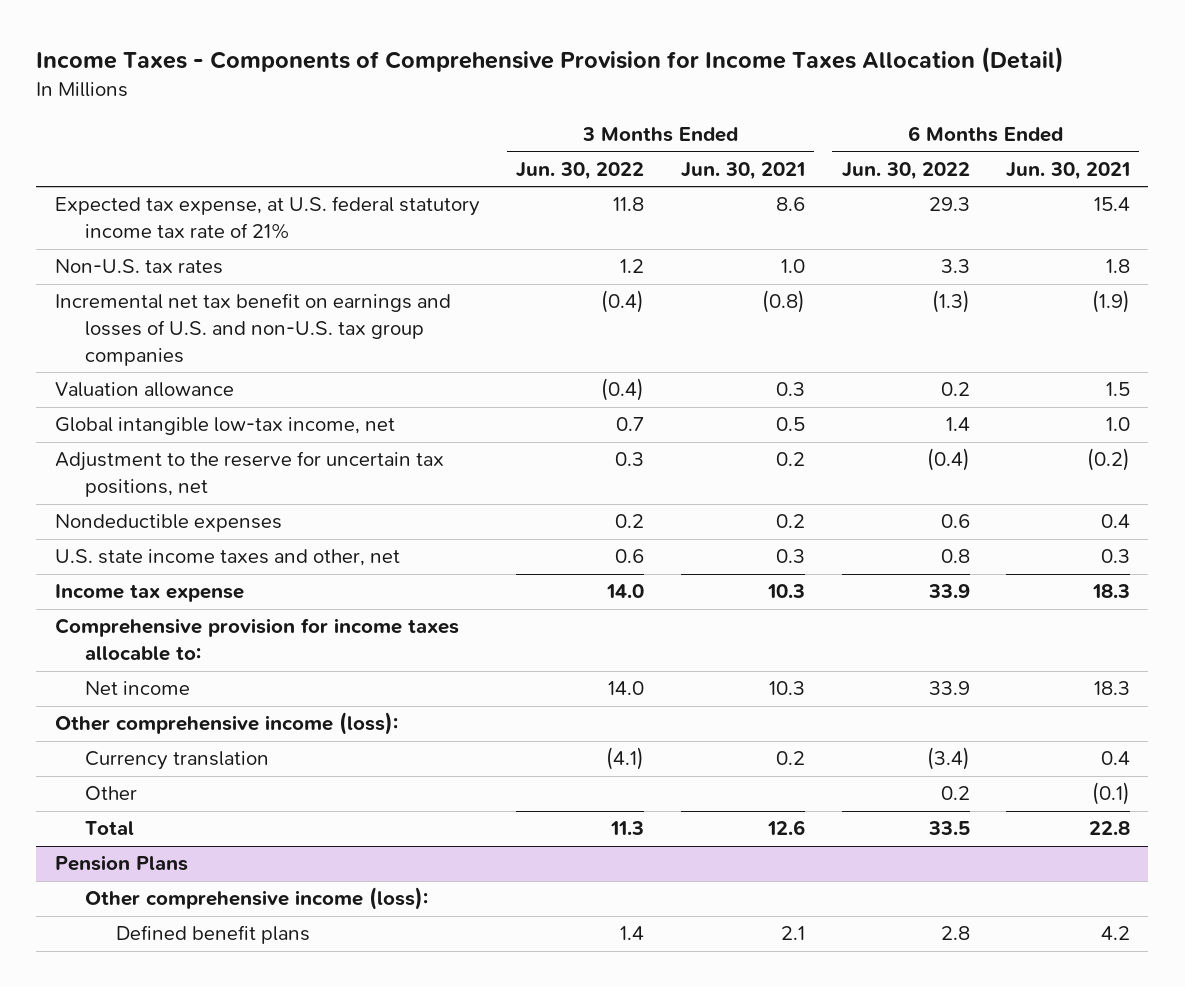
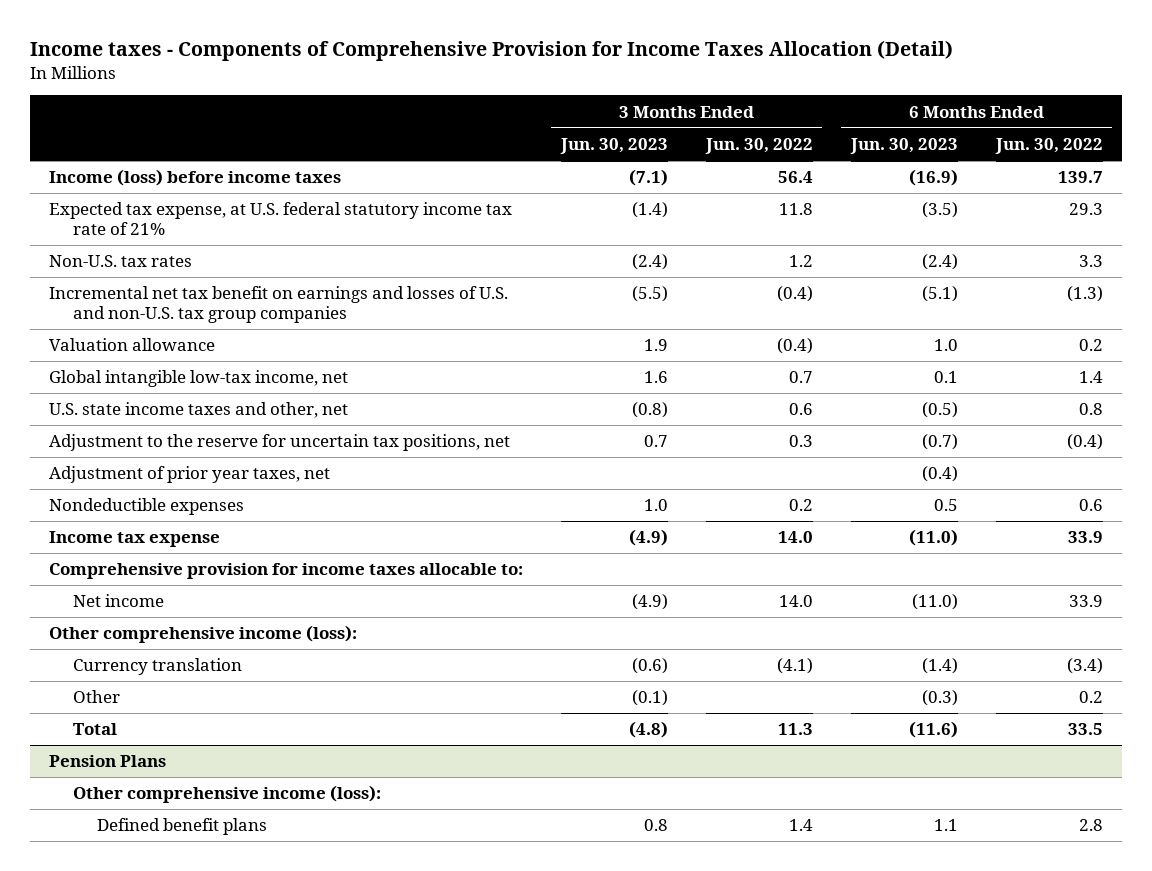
[36,47,1065,74] Income Taxes - Components of Comprehensive Provision for Income Taxes Allocation (Detail) -> [29,40,953,62] Income taxes - Components of Comprehensive Provision for Income Taxes Allocation (Detail)
[680,161,805,180] Jun. 30, 2021 -> none
[1006,161,1131,180] Jun. 30, 2021 -> none
none -> [559,138,668,155] Jun. 30, 2023
none -> [849,138,958,155] Jun. 30, 2023
none -> [48,169,341,187] Income (loss) before income taxes
[54,549,400,567] U.S. state income taxes and other, net -> [48,402,348,419] U.S. state income taxes and other, net
none -> [48,466,330,484] Adjustment of prior year taxes, net

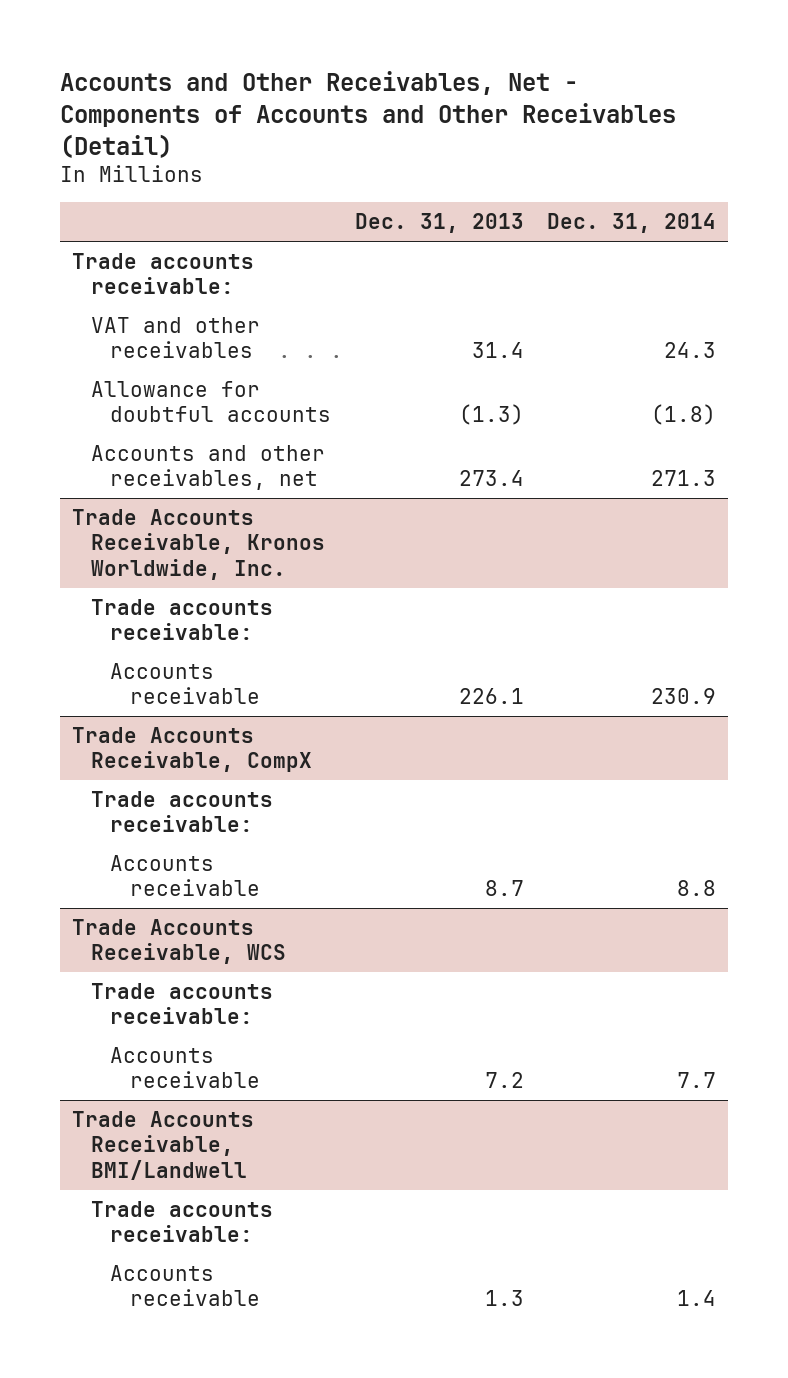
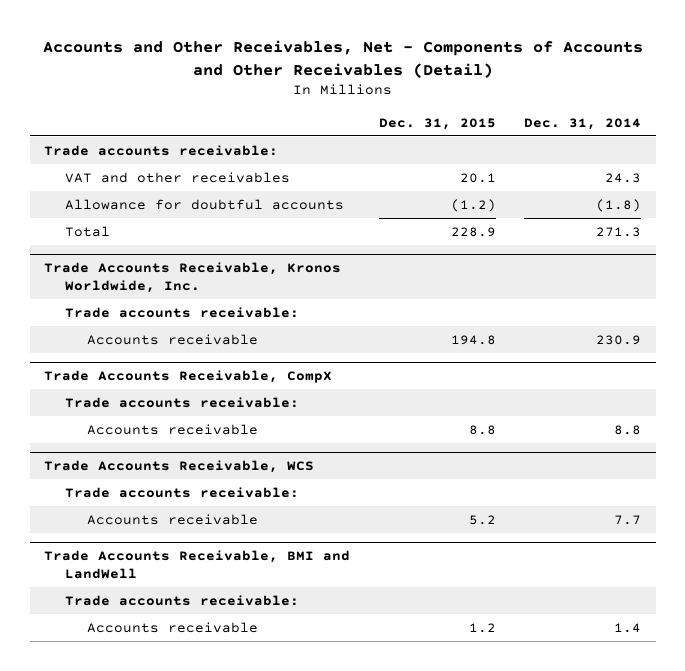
[354,213,524,234] Dec. 31, 2013 -> none
none -> [378,117,496,130] Dec. 31, 2015
[90,444,325,491] Accounts and other receivables, net -> [65,225,111,237] Total
[71,1110,254,1180] Trade Accounts Receivable, BMI/Landwell -> [43,549,350,580] Trade Accounts Receivable, BMI and LandWell

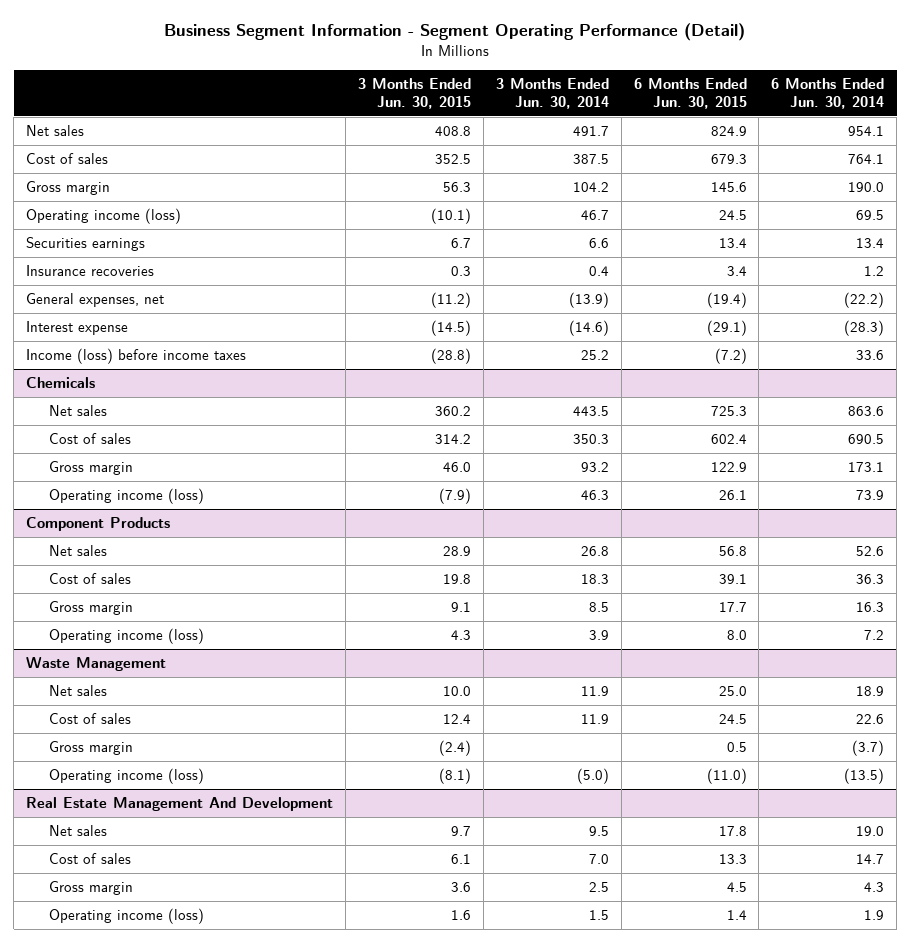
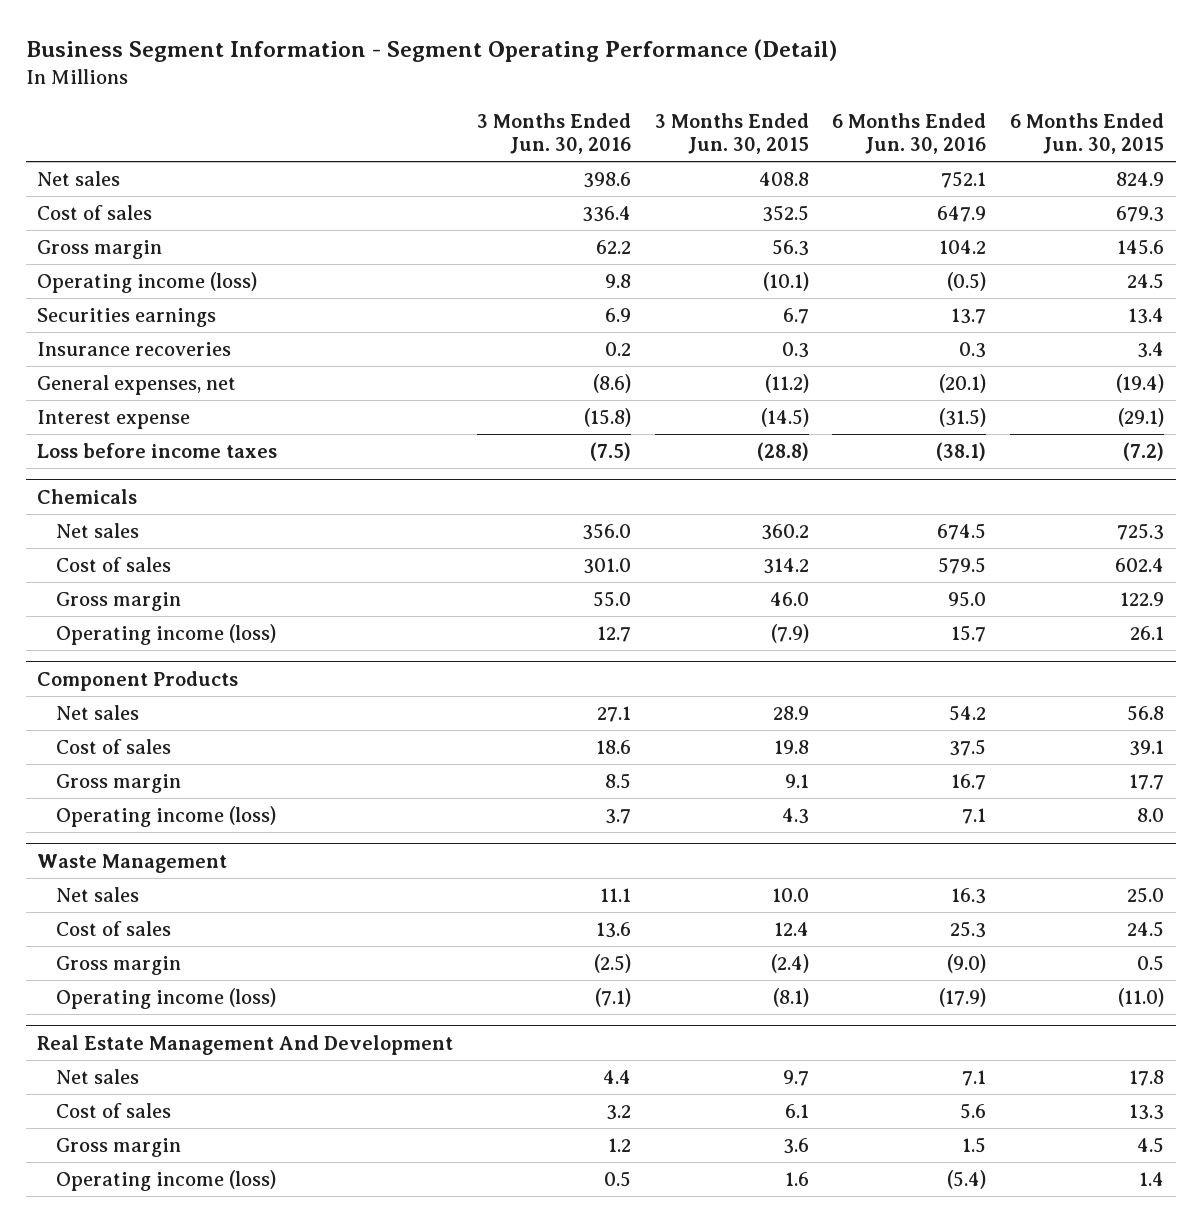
[495,78,609,109] 3 Months Ended Jun. 30, 2014 -> none
[771,78,885,109] 6 Months Ended Jun. 30, 2014 -> none
none -> [477,113,632,155] 3 Months Ended Jun. 30, 2016
none -> [832,113,987,155] 6 Months Ended Jun. 30, 2016
[26,347,247,364] Income (loss) before income taxes -> [37,442,278,458] Loss before income taxes

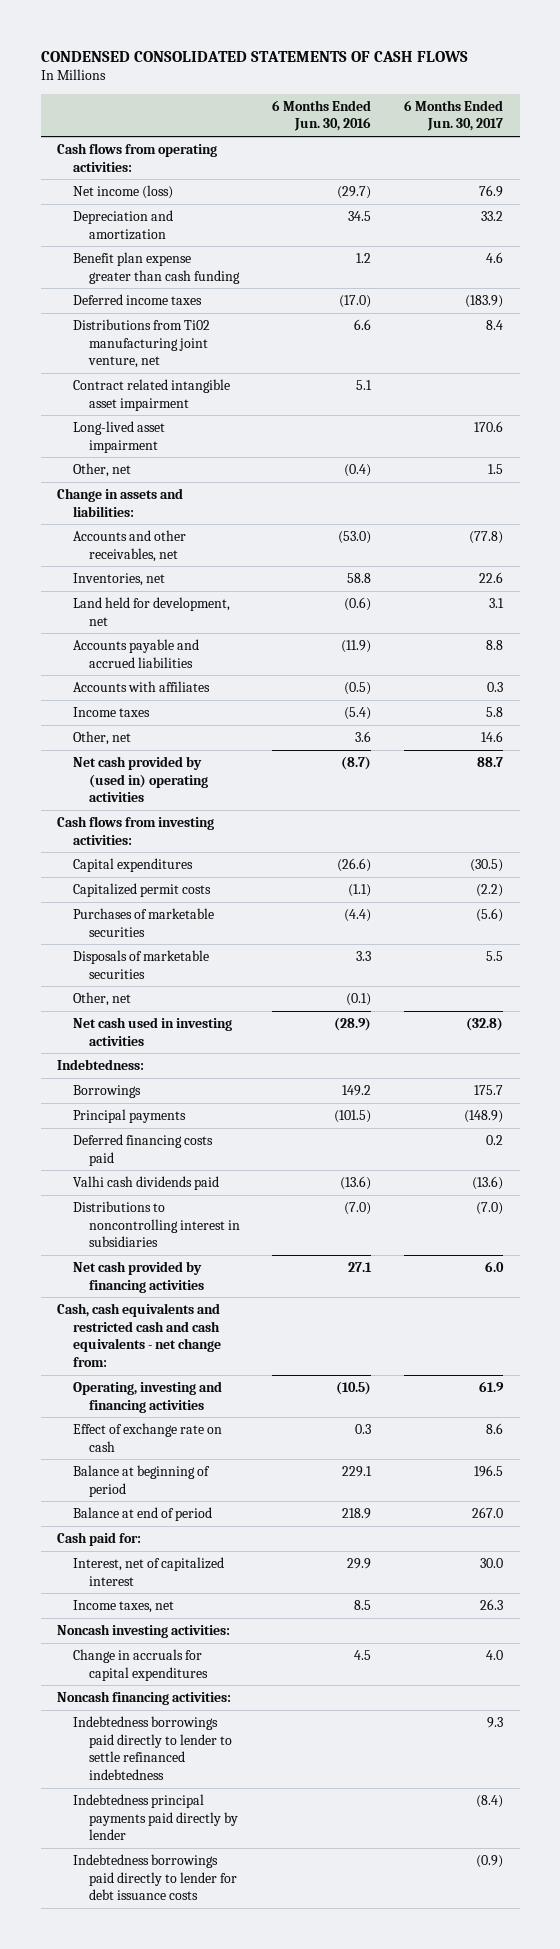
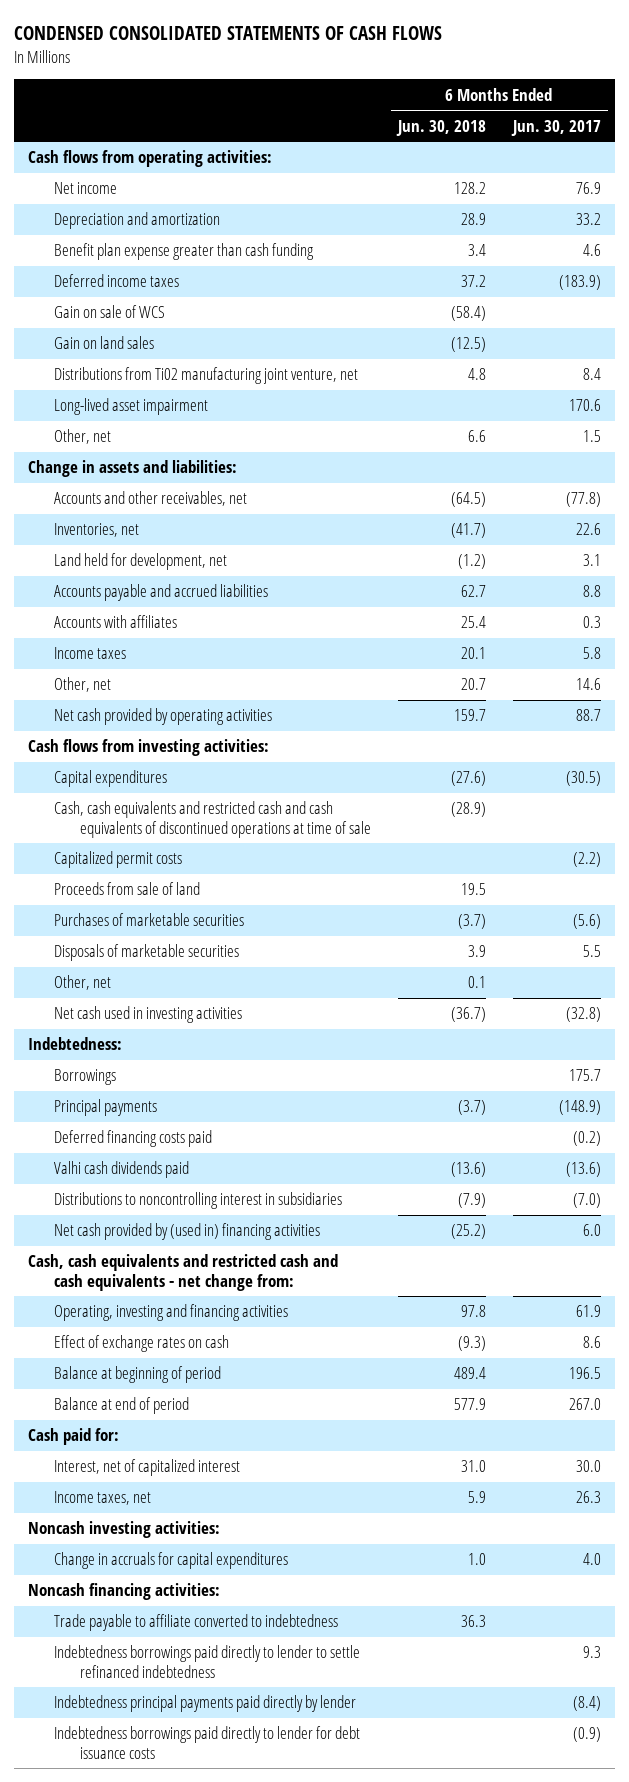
[272,99,372,132] 6 Months Ended Jun. 30, 2016 -> none
none -> [395,119,486,136] Jun. 30, 2018
[72,185,173,200] Net income (loss) -> [53,182,117,195] Net income
none -> [53,305,165,319] Gain on sale of WCS
none -> [53,336,154,350] Gain on land sales
[72,379,230,411] Contract related intangible asset impairment -> none
[72,756,208,803] Net cash provided by (used in) operating activities -> [53,708,272,726] Net cash provided by operating activities
none -> [53,801,371,838] Cash, cash equivalents and restricted cash and cash equivalents of discontinued operations at time of sale
none -> [53,882,200,896] Proceeds from sale of land
[486,1135,504,1146] 0.2 -> [573,1131,602,1147] (0.2)
[72,1261,204,1293] Net cash provided by financing activities -> [53,1223,320,1241] Net cash provided by (used in) financing activities
[72,1423,222,1452] Effect of exchange rate on cash -> [53,1335,229,1353] Effect of exchange rates on cash
none -> [53,1614,338,1632] Trade payable to affiliate converted to indebtedness

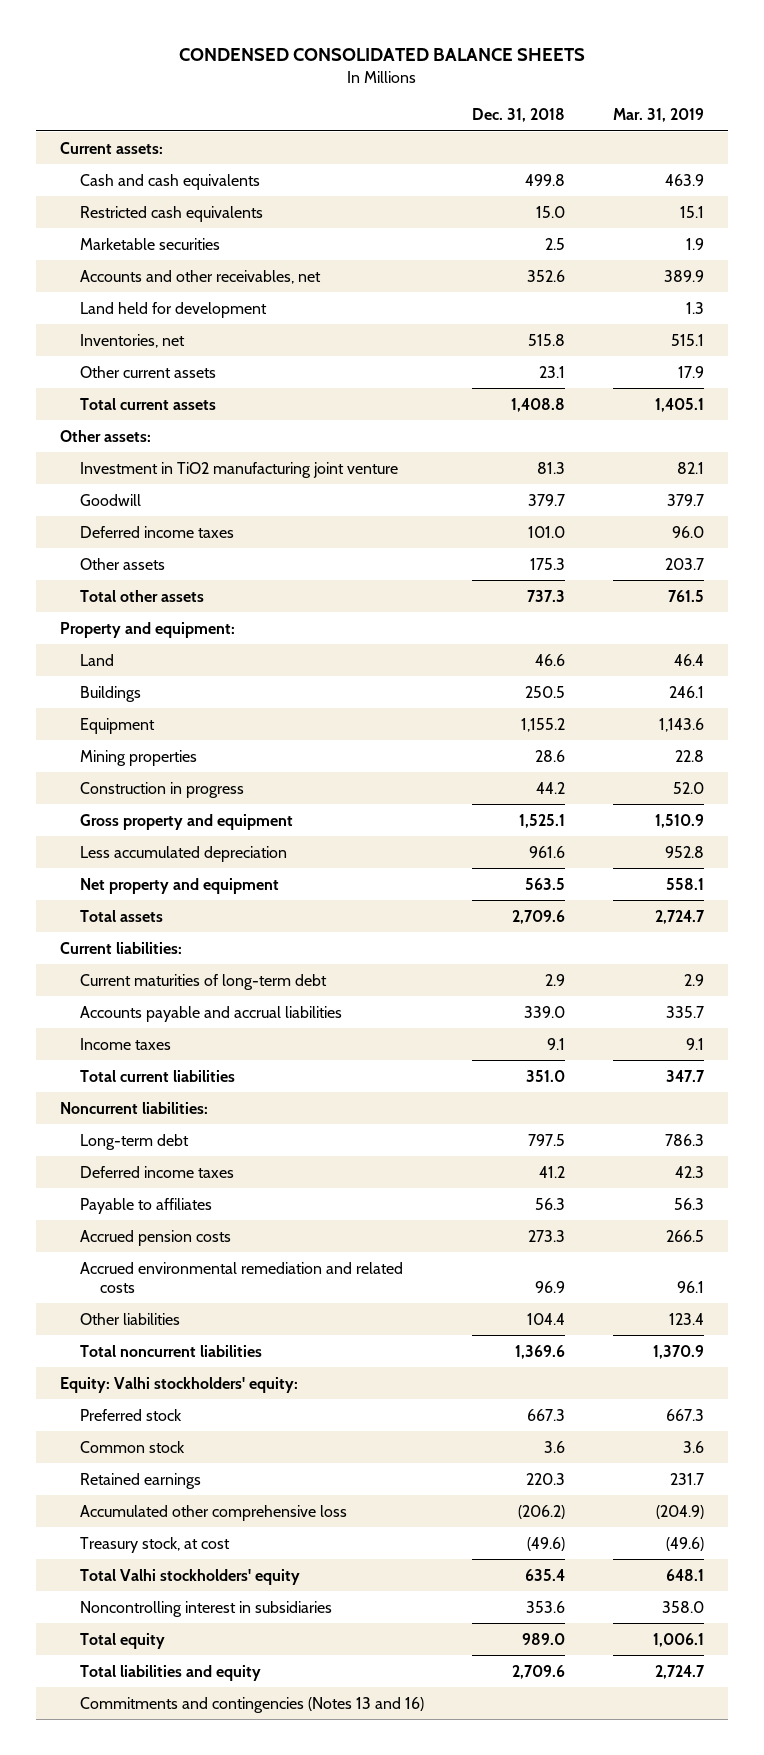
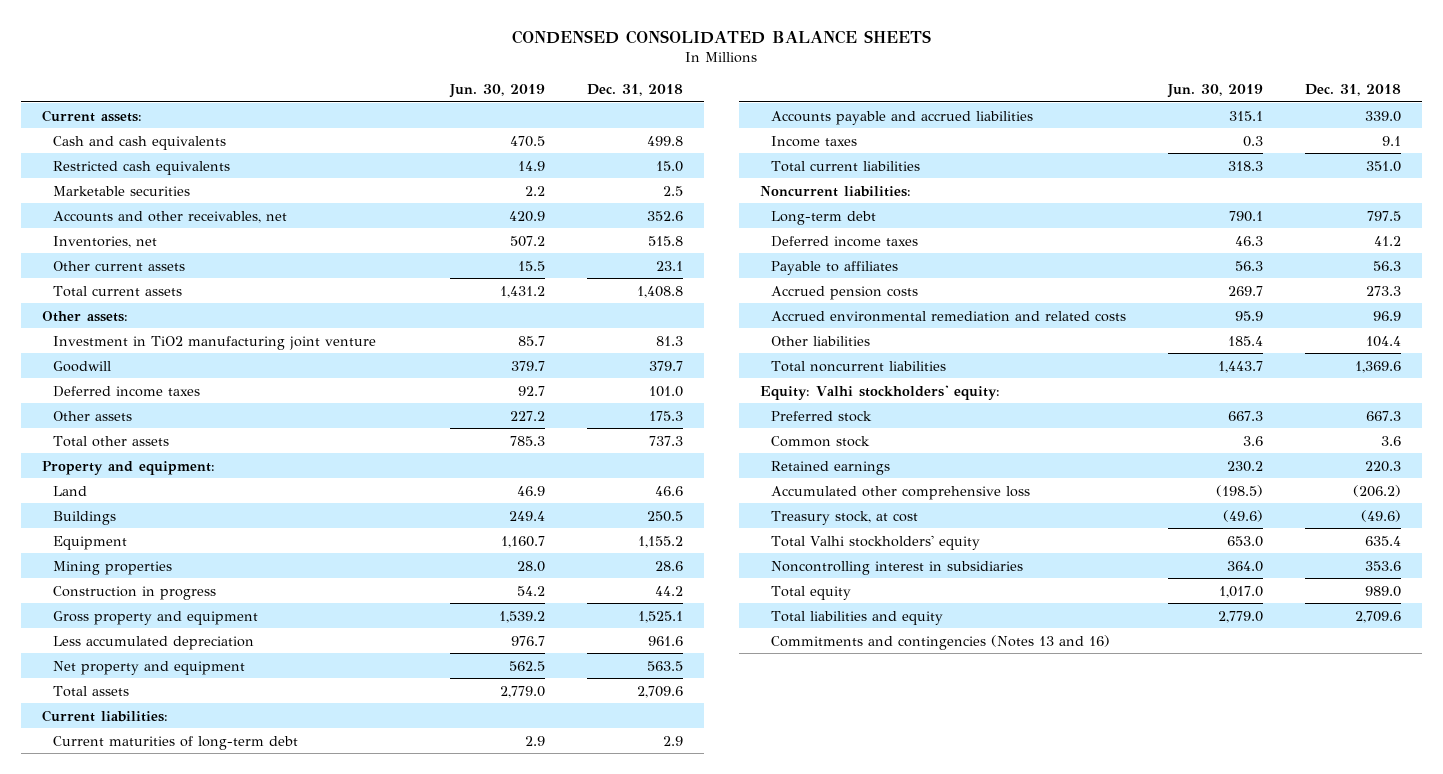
[612,108,704,123] Mar. 31, 2019 -> none
none -> [448,84,545,99] Jun. 30, 2019
[79,301,267,318] Land held for development -> none
[79,1005,342,1022] Accounts payable and accrual liabilities -> [771,110,1034,125] Accounts payable and accrued liabilities

